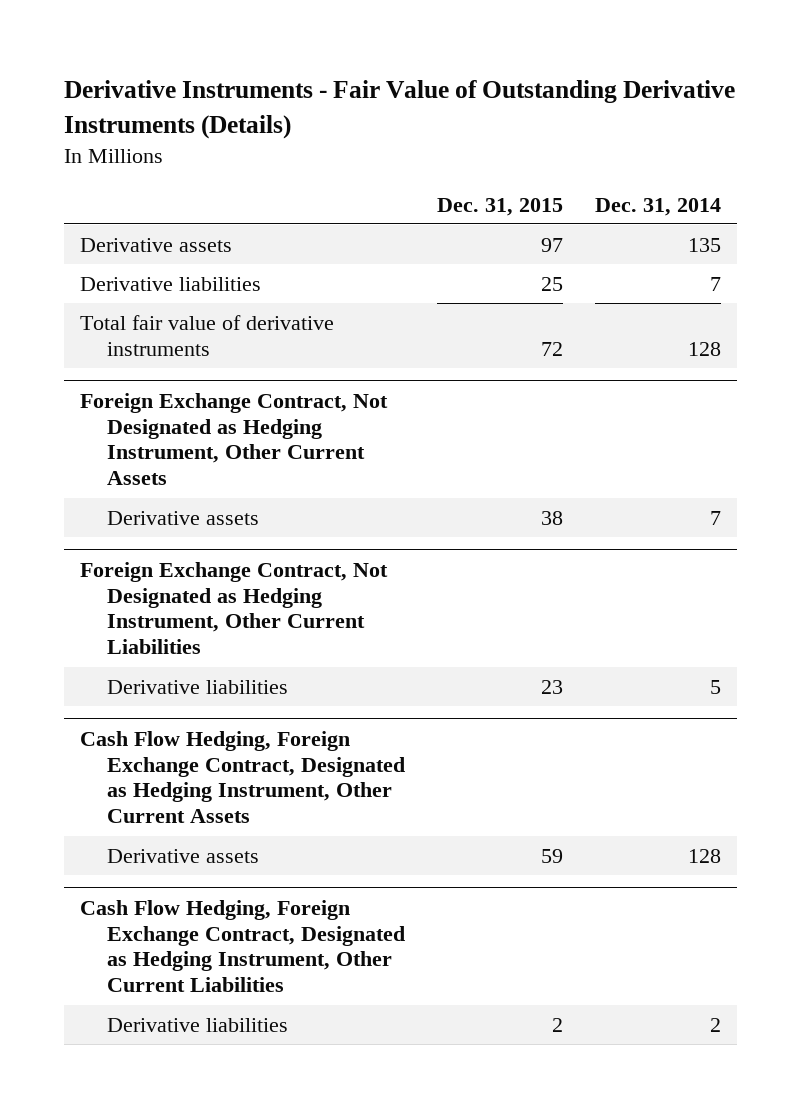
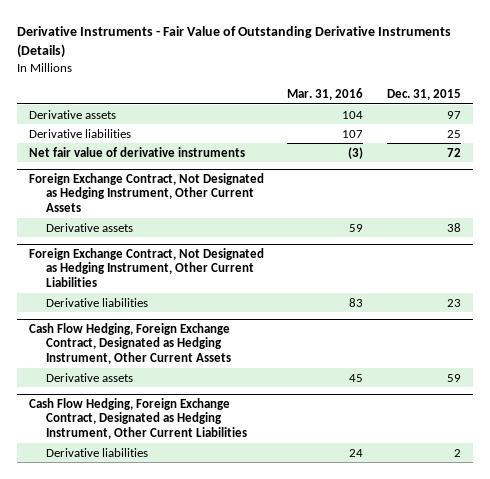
[594,197,721,216] Dec. 31, 2014 -> none
none -> [287,87,364,100] Mar. 31, 2016
[79,314,334,356] Total fair value of derivative instruments -> [28,146,245,157] Net fair value of derivative instruments

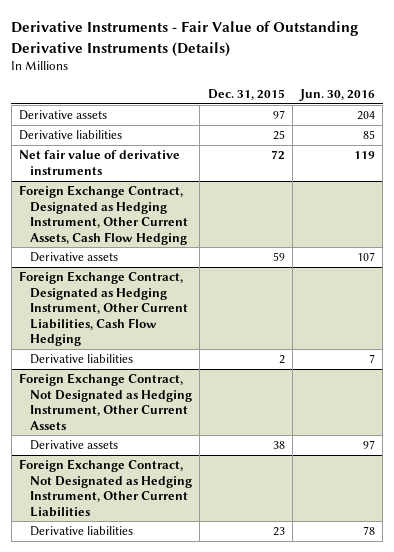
[287,87,364,100] Mar. 31, 2016 -> none
none -> [299,89,376,102] Jun. 30, 2016
none -> [19,185,189,245] Foreign Exchange Contract, Designated as Hedging Instrument, Other Current Assets, Cash Flow Hedging
none -> [30,252,119,263] Derivative assets
none -> [19,271,189,347] Foreign Exchange Contract, Designated as Hedging Instrument, Other Current Liabilities, Cash Flow Hedging
none -> [30,354,134,365] Derivative liabilities
[28,322,231,364] Cash Flow Hedging, Foreign Exchange Contract, Designated as Hedging Instrument, Other Current Assets -> none
[45,372,133,382] Derivative assets -> none
[28,397,247,439] Cash Flow Hedging, Foreign Exchange Contract, Designated as Hedging Instrument, Other Current Liabilities -> none
[45,447,148,457] Derivative liabilities -> none

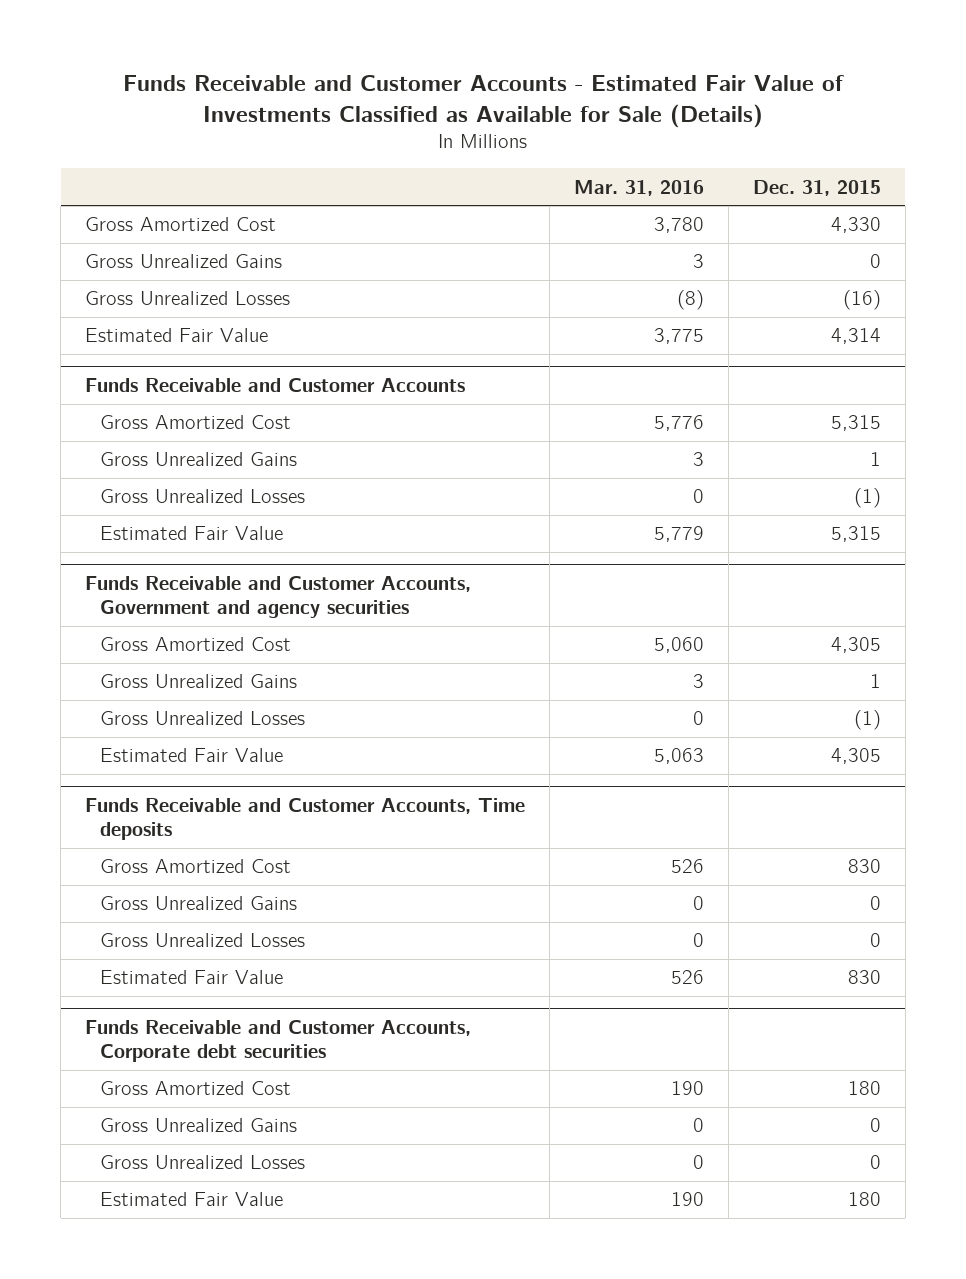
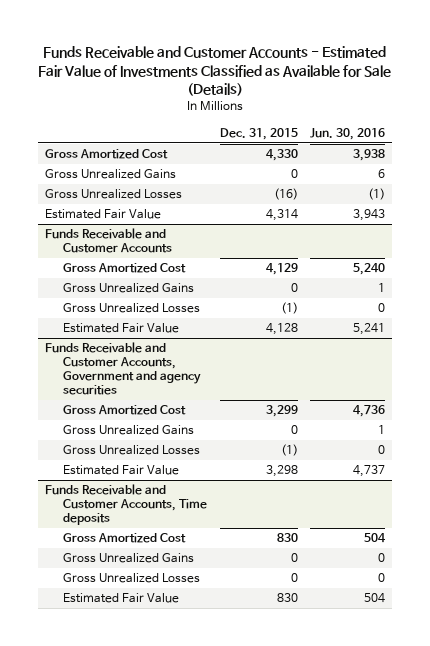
[573,179,704,196] Mar. 31, 2016 -> none
none -> [310,127,386,140] Jun. 30, 2016
[830,415,881,432] 5,315 -> [265,263,298,276] 4,129
[869,452,881,467] 1 -> [290,283,298,293] 0
[830,526,881,543] 5,315 -> [265,323,298,336] 4,128
[830,637,881,654] 4,305 -> [265,405,298,418] 3,299
[869,674,881,689] 1 -> [290,425,298,435] 0
[830,748,881,765] 4,305 -> [265,465,298,478] 3,298
[85,1019,472,1063] Funds Receivable and Customer Accounts, Corporate debt securities -> none
[99,1081,291,1096] Gross Amortized Cost -> none
[99,1118,297,1133] Gross Unrealized Gains -> none
[99,1155,305,1170] Gross Unrealized Losses -> none
[99,1192,283,1207] Estimated Fair Value -> none

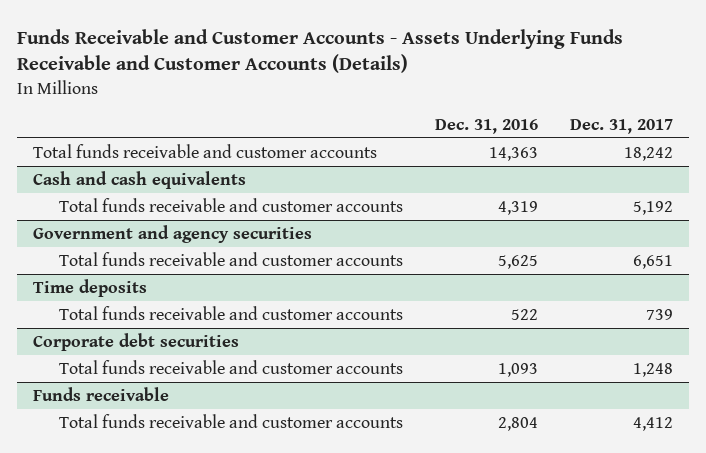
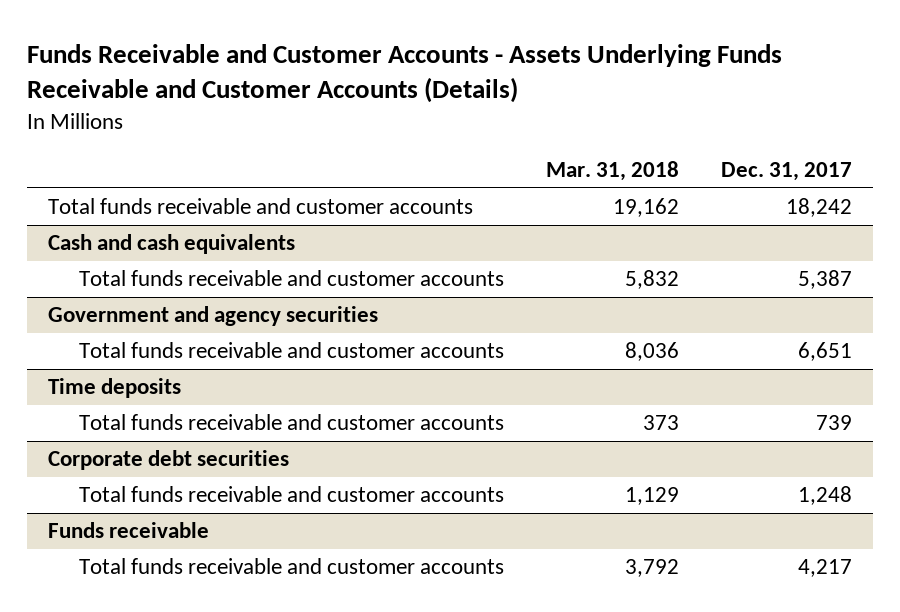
[435,118,539,134] Dec. 31, 2016 -> none
none -> [545,161,679,182] Mar. 31, 2018
[633,200,674,215] 5,192 -> [797,270,852,290] 5,387
[633,416,674,431] 4,412 -> [797,559,852,578] 4,217

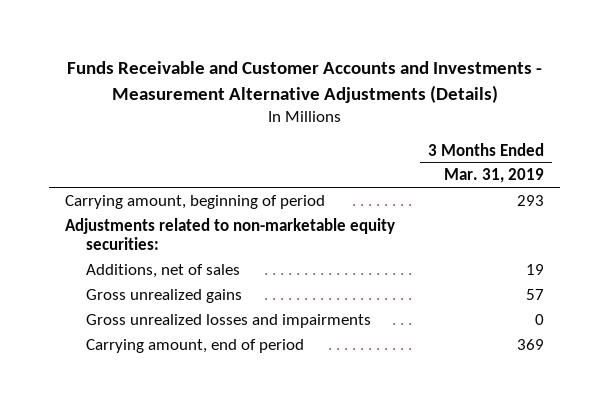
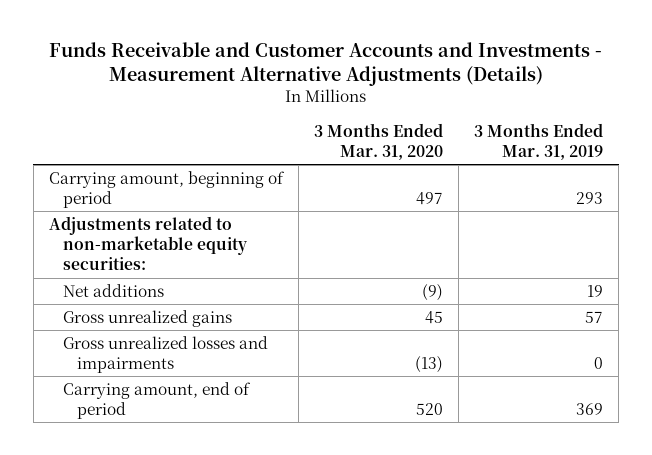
none -> [314,122,444,160] 3 Months Ended Mar. 31, 2020
[85,263,240,278] Additions, net of sales -> [62,283,164,297] Net additions

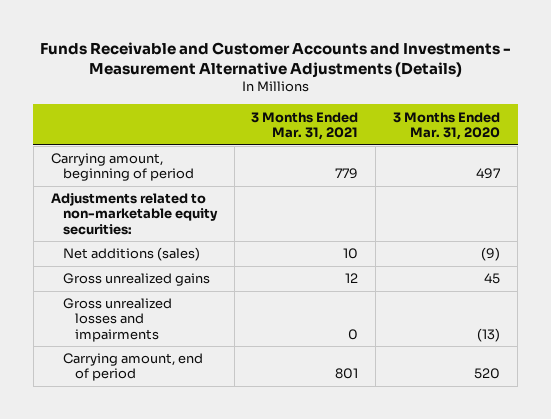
[474,122,604,160] 3 Months Ended Mar. 31, 2019 -> none
none -> [251,111,359,140] 3 Months Ended Mar. 31, 2021
[62,283,164,297] Net additions -> [62,247,200,262] Net additions (sales)

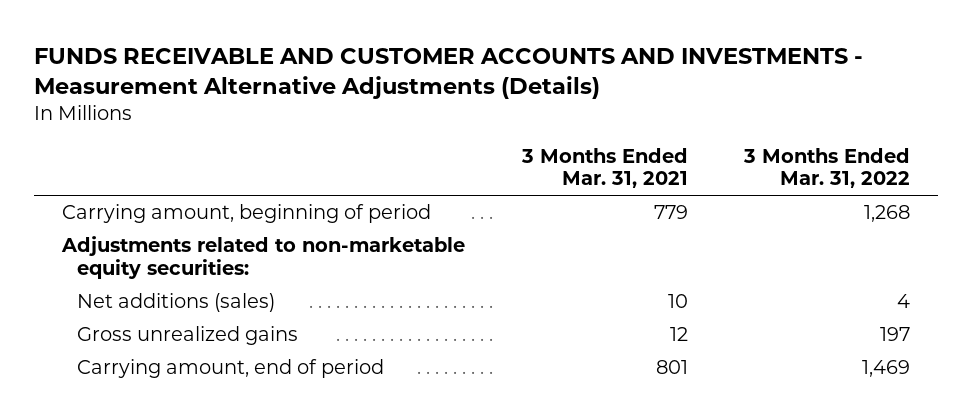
[39,41,511,78] Funds Receivable and Customer Accounts and Investments - Measurement Alternative Adjustments (Details) -> [33,47,863,100] FUNDS RECEIVABLE AND CUSTOMER ACCOUNTS AND INVESTMENTS - Measurement Alternative Adjustments (Details)
[393,111,501,140] 3 Months Ended Mar. 31, 2020 -> none
none -> [743,148,911,189] 3 Months Ended Mar. 31, 2022
[62,298,172,342] Gross unrealized losses and impairments -> none

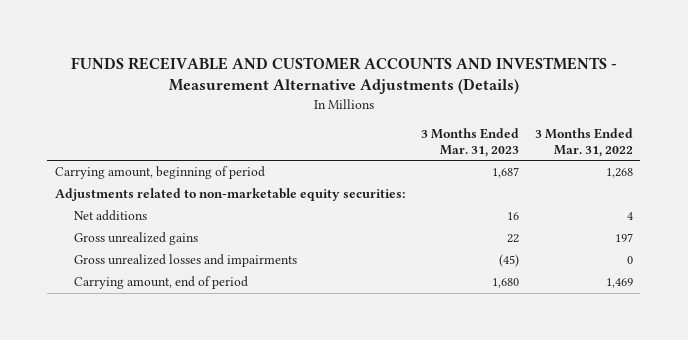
[520,148,688,189] 3 Months Ended Mar. 31, 2021 -> none
none -> [420,127,519,157] 3 Months Ended Mar. 31, 2023
[76,293,275,313] Net additions (sales) -> [74,210,148,222] Net additions
none -> [74,254,298,268] Gross unrealized losses and impairments

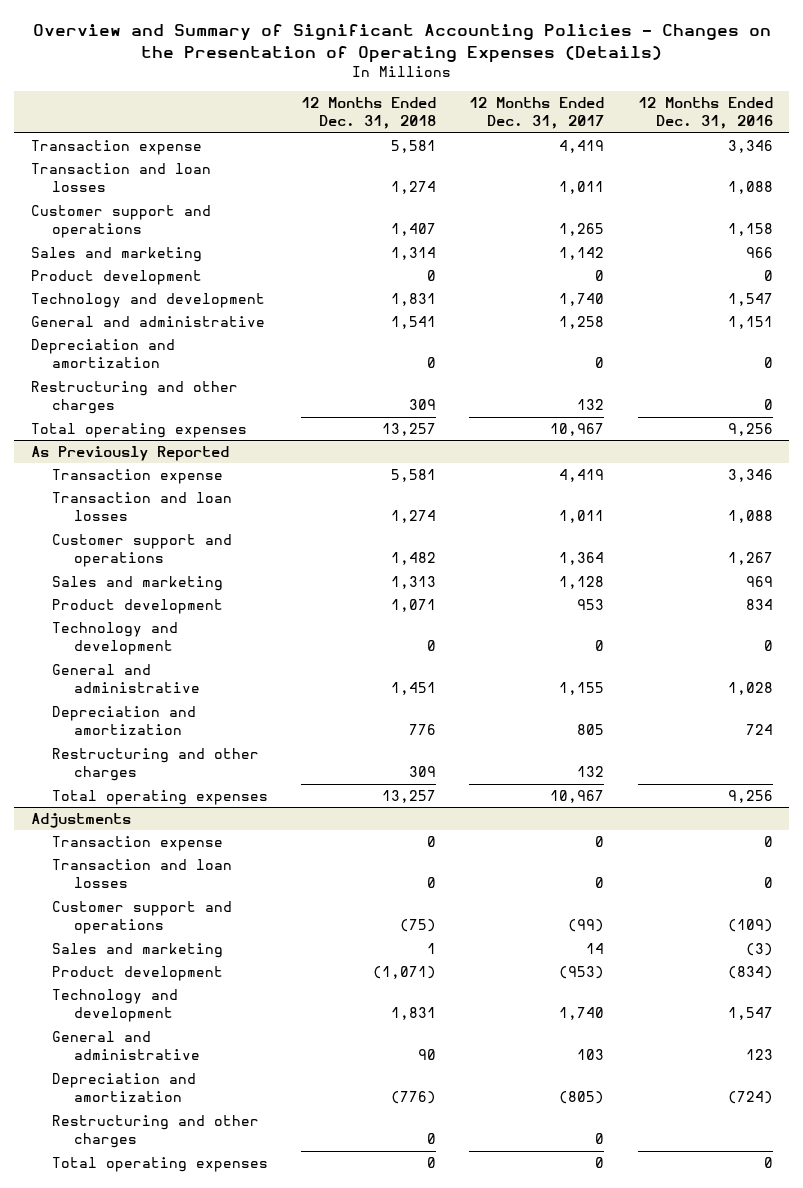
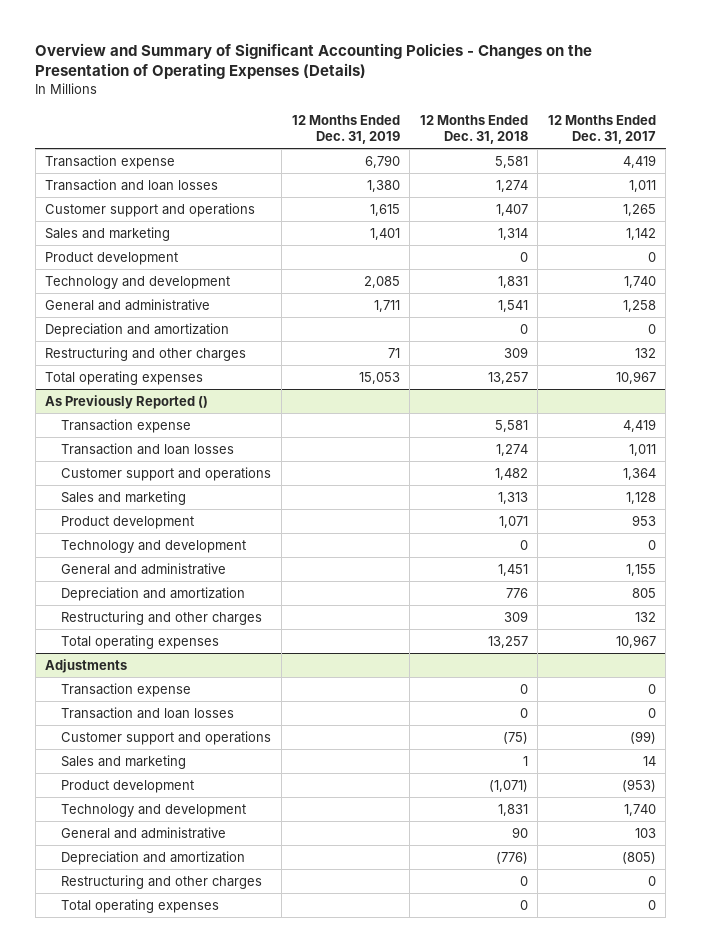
[637,96,773,130] 12 Months Ended Dec. 31, 2016 -> none
none -> [291,114,400,144] 12 Months Ended Dec. 31, 2019
[30,446,229,462] As Previously Reported -> [45,395,209,410] As Previously Reported ()

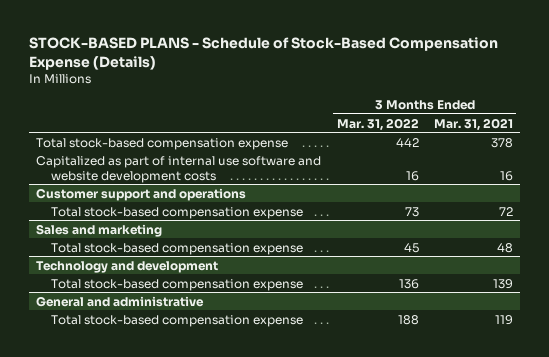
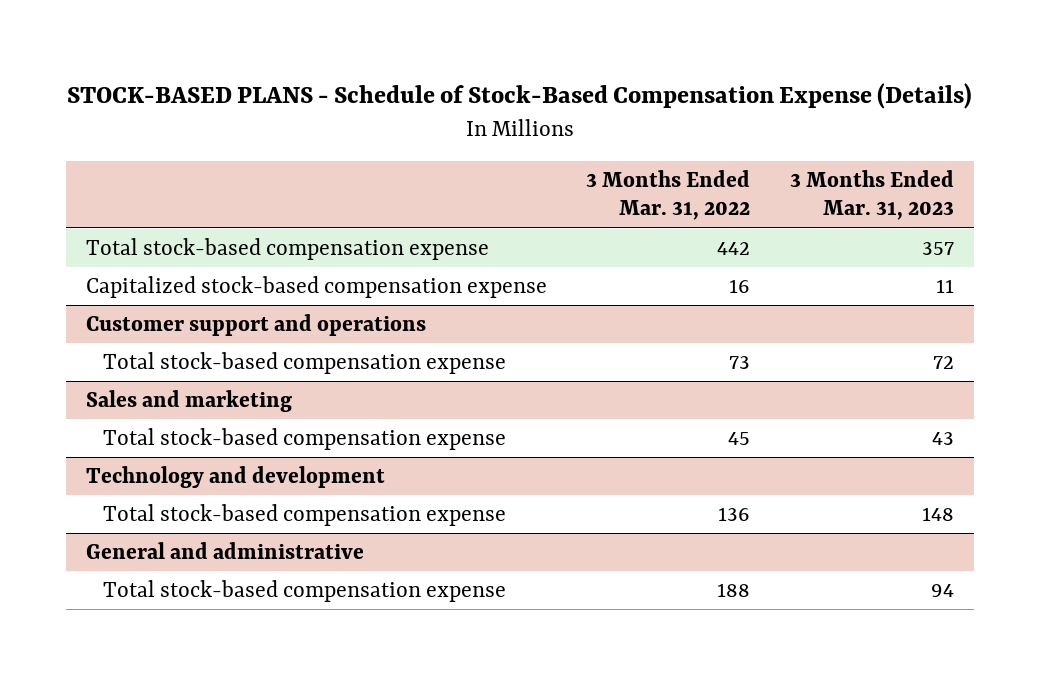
[433,117,513,131] Mar. 31, 2021 -> none
none -> [789,169,954,221] 3 Months Ended Mar. 31, 2023
[36,155,322,183] Capitalized as part of internal use software and website development costs -> [85,276,547,299] Capitalized stock-based compensation expense

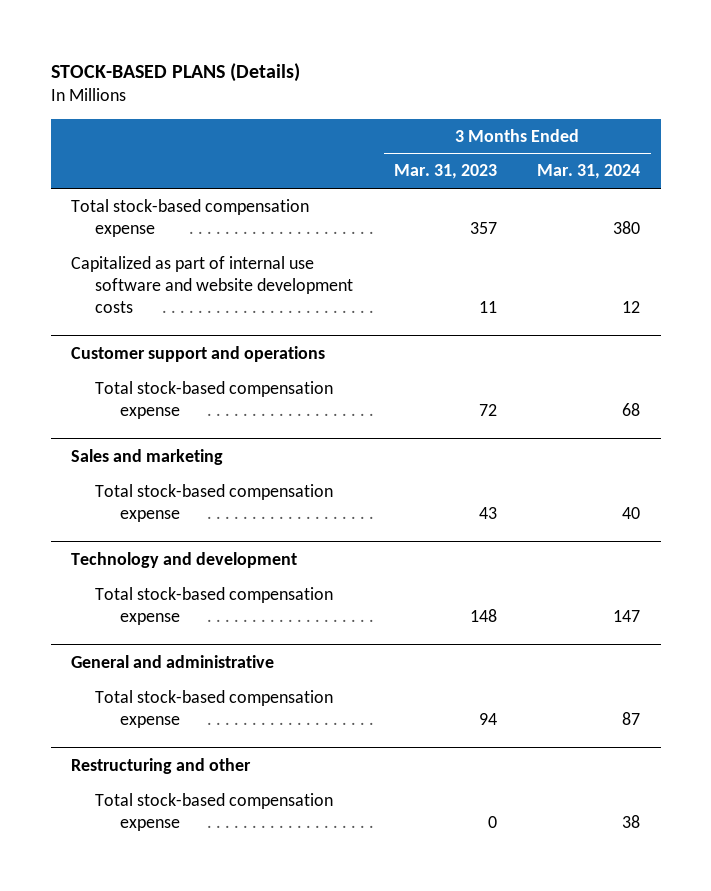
[66,83,972,110] STOCK-BASED PLANS - Schedule of Stock-Based Compensation Expense (Details) -> [50,62,300,82] STOCK-BASED PLANS (Details)
[586,169,751,221] 3 Months Ended Mar. 31, 2022 -> none
none -> [537,164,641,180] Mar. 31, 2024
[85,276,547,299] Capitalized stock-based compensation expense -> [70,256,354,313] Capitalized as part of internal use software and website development costs
none -> [70,757,251,774] Restructuring and other
none -> [95,793,334,831] Total stock-based compensation expense

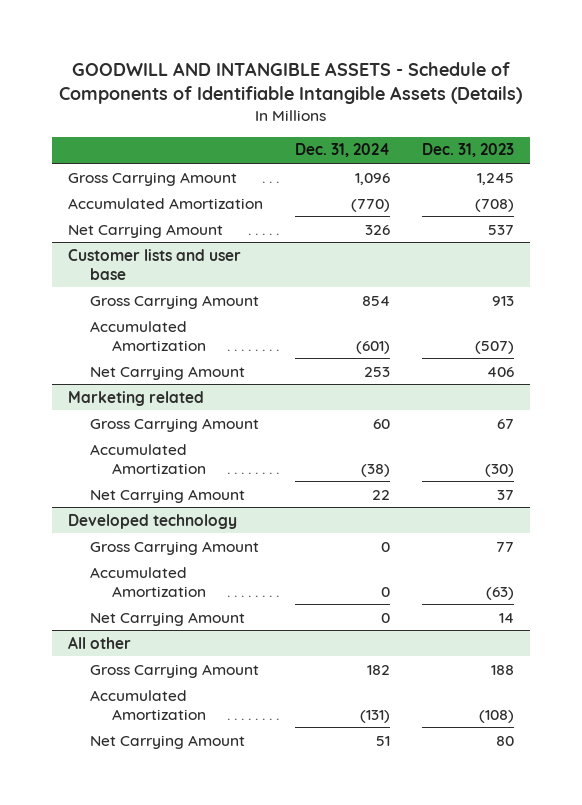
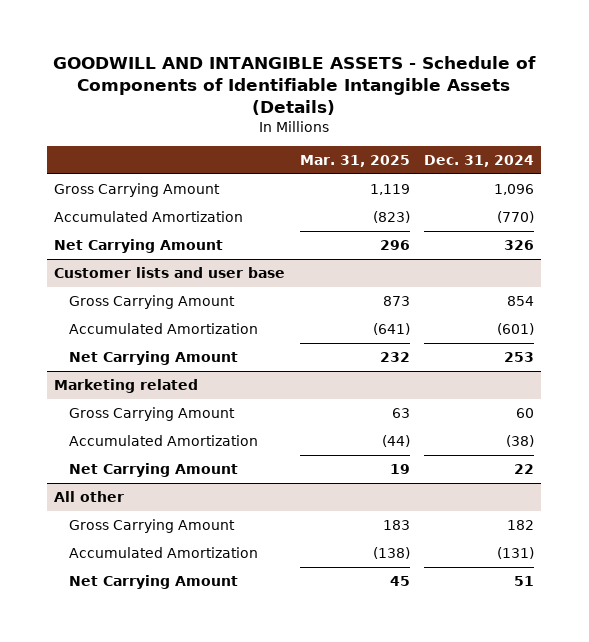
[421,143,514,158] Dec. 31, 2023 -> none
none -> [299,155,410,168] Mar. 31, 2025
[68,513,238,529] Developed technology -> none
[89,540,259,555] Gross Carrying Amount -> none
[89,566,206,597] Accumulated Amortization -> none
[89,611,245,626] Net Carrying Amount -> none

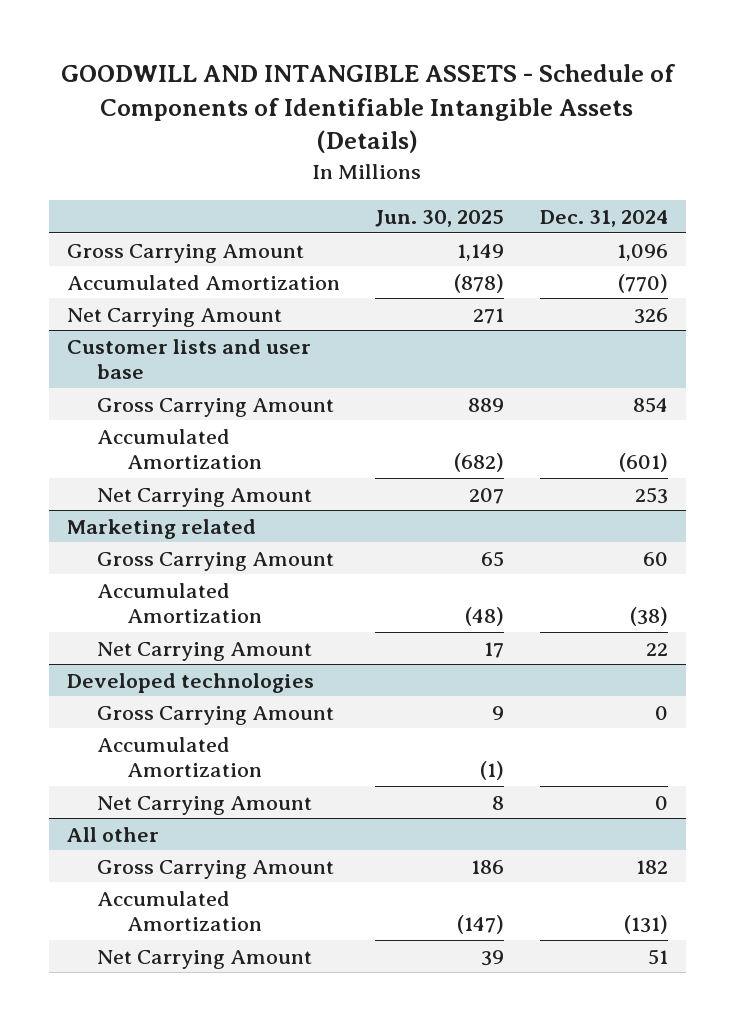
[299,155,410,168] Mar. 31, 2025 -> none
none -> [375,209,505,227] Jun. 30, 2025
none -> [66,672,314,693] Developed technologies
none -> [96,705,334,725] Gross Carrying Amount
none -> [96,736,263,778] Accumulated Amortization
none -> [96,795,312,815] Net Carrying Amount

